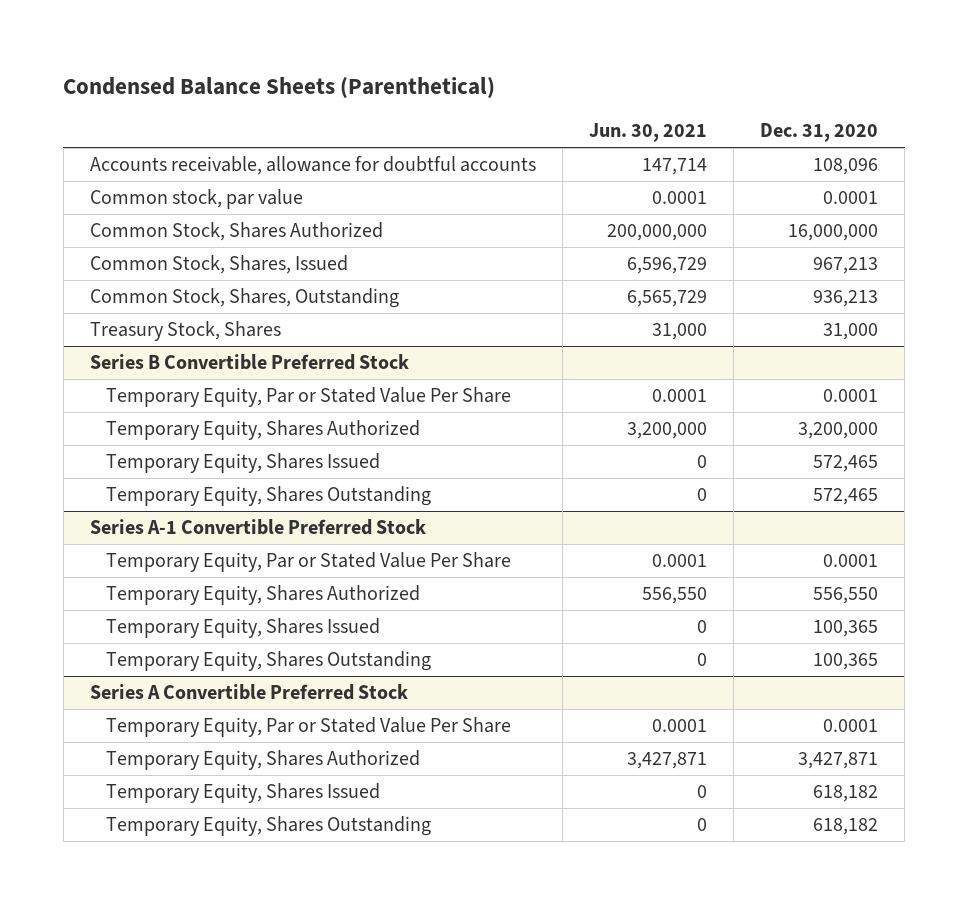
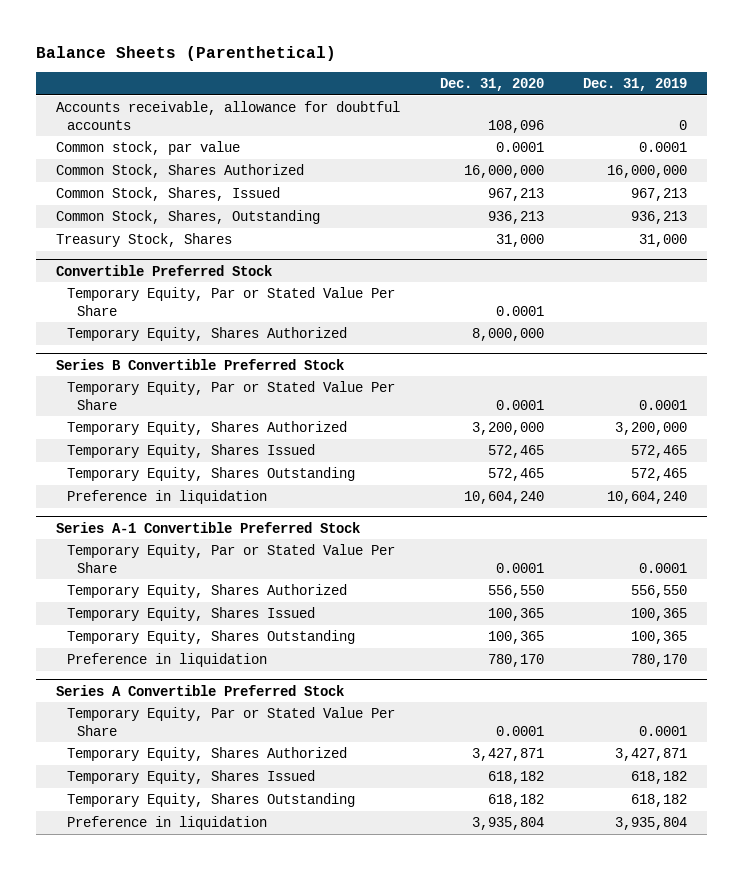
[63,76,496,99] Condensed Balance Sheets (Parenthetical) -> [36,46,337,62] Balance Sheets (Parenthetical)
[588,122,707,142] Jun. 30, 2021 -> none
none -> [583,78,688,92] Dec. 31, 2019
none -> [55,264,272,276] Convertible Preferred Stock
none -> [66,286,395,316] Temporary Equity, Par or Stated Value Per Share
none -> [66,326,347,341] Temporary Equity, Shares Authorized
none -> [66,489,267,504] Preference in liquidation
none -> [66,652,267,667] Preference in liquidation
none -> [66,815,267,830] Preference in liquidation

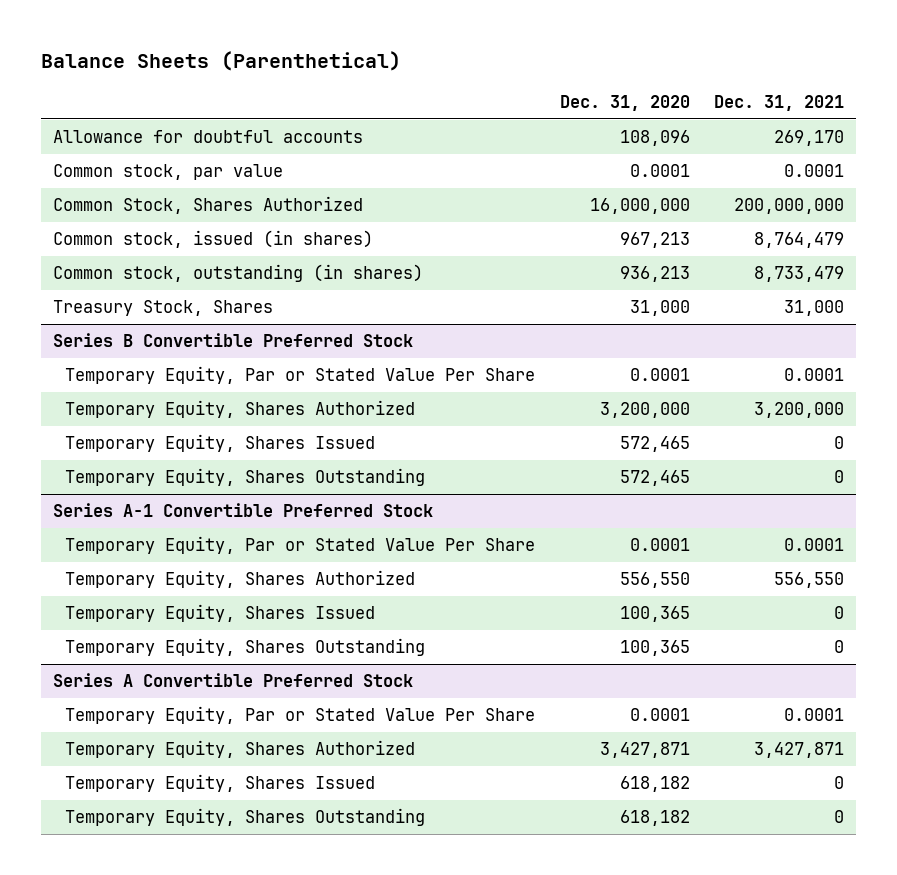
[583,78,688,92] Dec. 31, 2019 -> none
none -> [713,95,844,112] Dec. 31, 2021
[55,100,400,130] Accounts receivable, allowance for doubtful accounts -> [52,130,363,144] Allowance for doubtful accounts
[55,186,280,201] Common Stock, Shares, Issued -> [52,230,373,249] Common stock, issued (in shares)
[55,209,320,224] Common Stock, Shares, Outstanding -> [52,264,423,283] Common stock, outstanding (in shares)
[55,264,272,276] Convertible Preferred Stock -> none
[66,286,395,316] Temporary Equity, Par or Stated Value Per Share -> none
[66,326,347,341] Temporary Equity, Shares Authorized -> none
[66,489,267,504] Preference in liquidation -> none
[66,652,267,667] Preference in liquidation -> none
[66,815,267,830] Preference in liquidation -> none

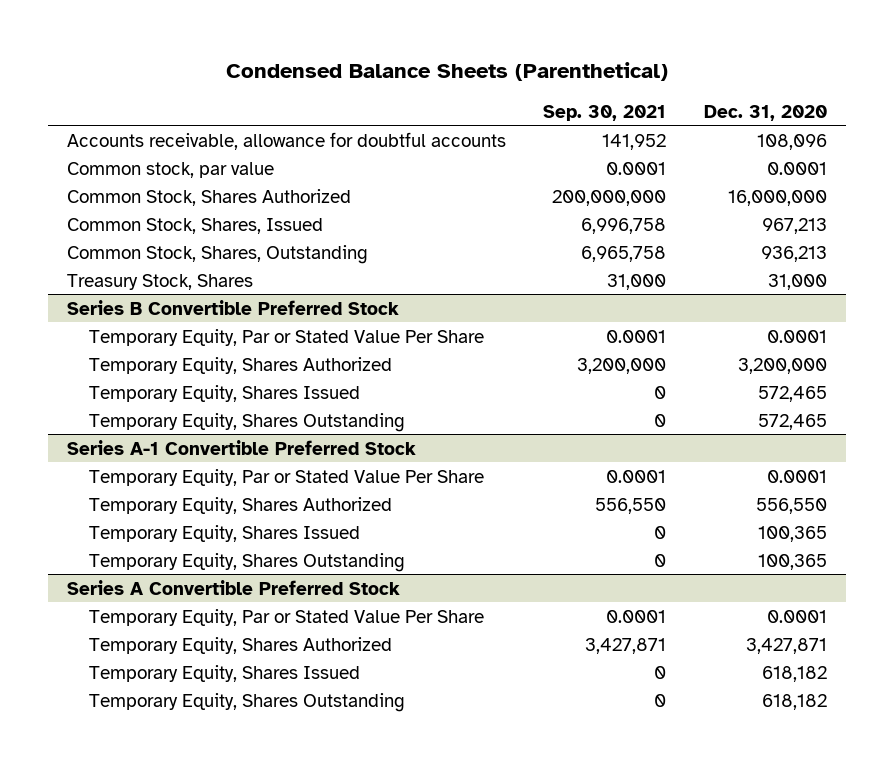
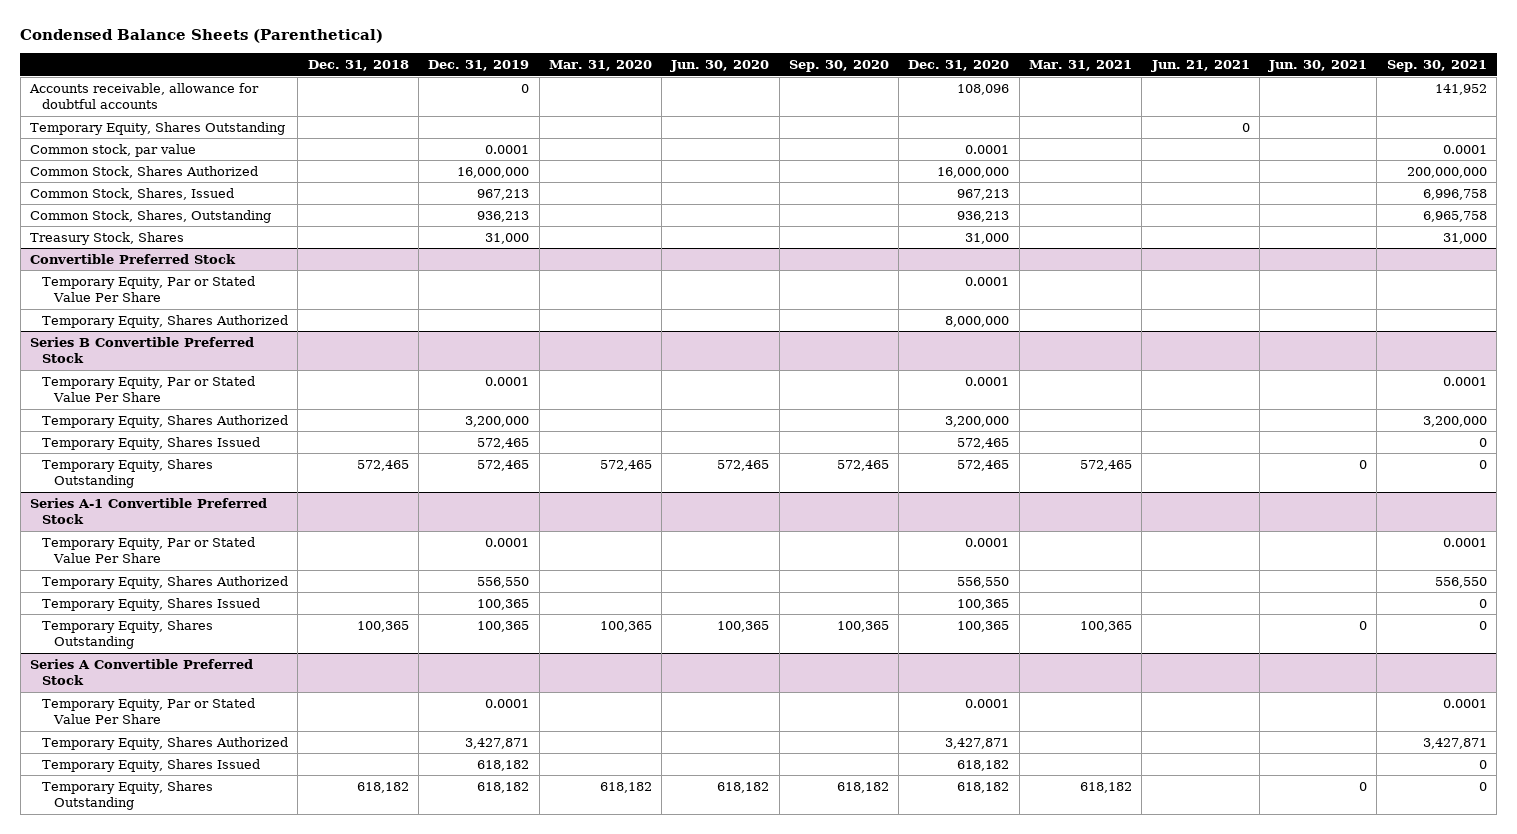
none -> [307,60,409,72] Dec. 31, 2018
none -> [428,60,530,72] Dec. 31, 2019
none -> [548,60,652,72] Mar. 31, 2020
none -> [670,60,770,73] Jun. 30, 2020
none -> [788,60,889,73] Sep. 30, 2020
none -> [1029,60,1133,72] Mar. 31, 2021
none -> [1150,60,1250,73] Jun. 21, 2021
none -> [1268,60,1368,73] Jun. 30, 2021
none -> [30,121,286,135] Temporary Equity, Shares Outstanding
none -> [30,253,237,264] Convertible Preferred Stock
none -> [42,275,256,303] Temporary Equity, Par or Stated Value Per Share
none -> [42,314,289,328] Temporary Equity, Shares Authorized

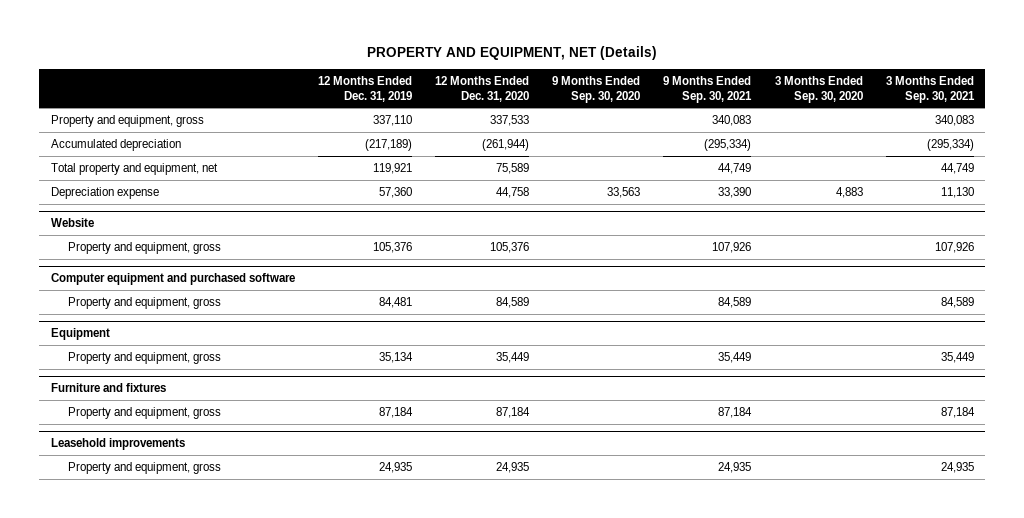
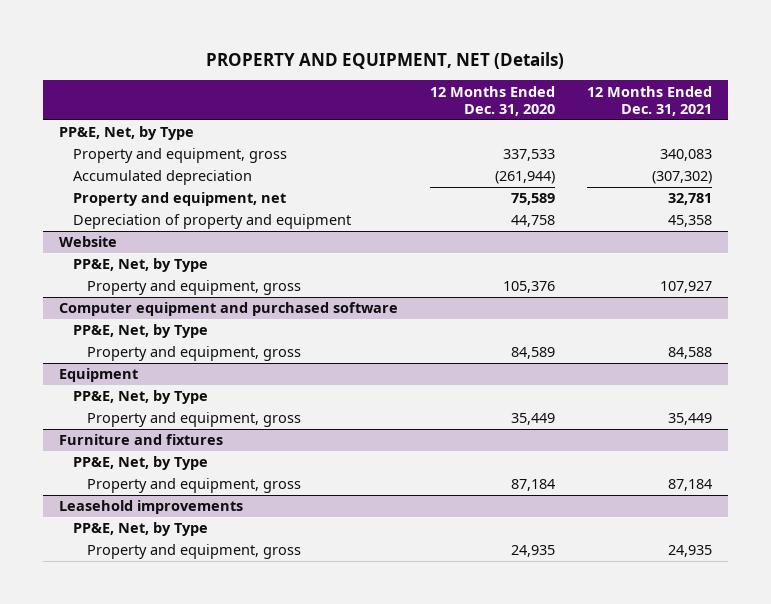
[317,76,412,102] 12 Months Ended Dec. 31, 2019 -> none
[552,76,641,103] 9 Months Ended Sep. 30, 2020 -> none
[663,76,753,103] 9 Months Ended Sep. 30, 2021 -> none
[774,76,863,103] 3 Months Ended Sep. 30, 2020 -> none
[885,76,975,103] 3 Months Ended Sep. 30, 2021 -> none
none -> [586,85,712,116] 12 Months Ended Dec. 31, 2021
none -> [58,126,194,141] PP&E, Net, by Type
[50,162,218,175] Total property and equipment, net -> [72,192,286,207] Property and equipment, net
[50,186,159,199] Depreciation expense -> [72,214,351,230] Depreciation of property and equipment
none -> [72,258,208,273] PP&E, Net, by Type
none -> [72,324,208,339] PP&E, Net, by Type
none -> [72,390,208,405] PP&E, Net, by Type
none -> [72,456,208,471] PP&E, Net, by Type
none -> [72,522,208,537] PP&E, Net, by Type

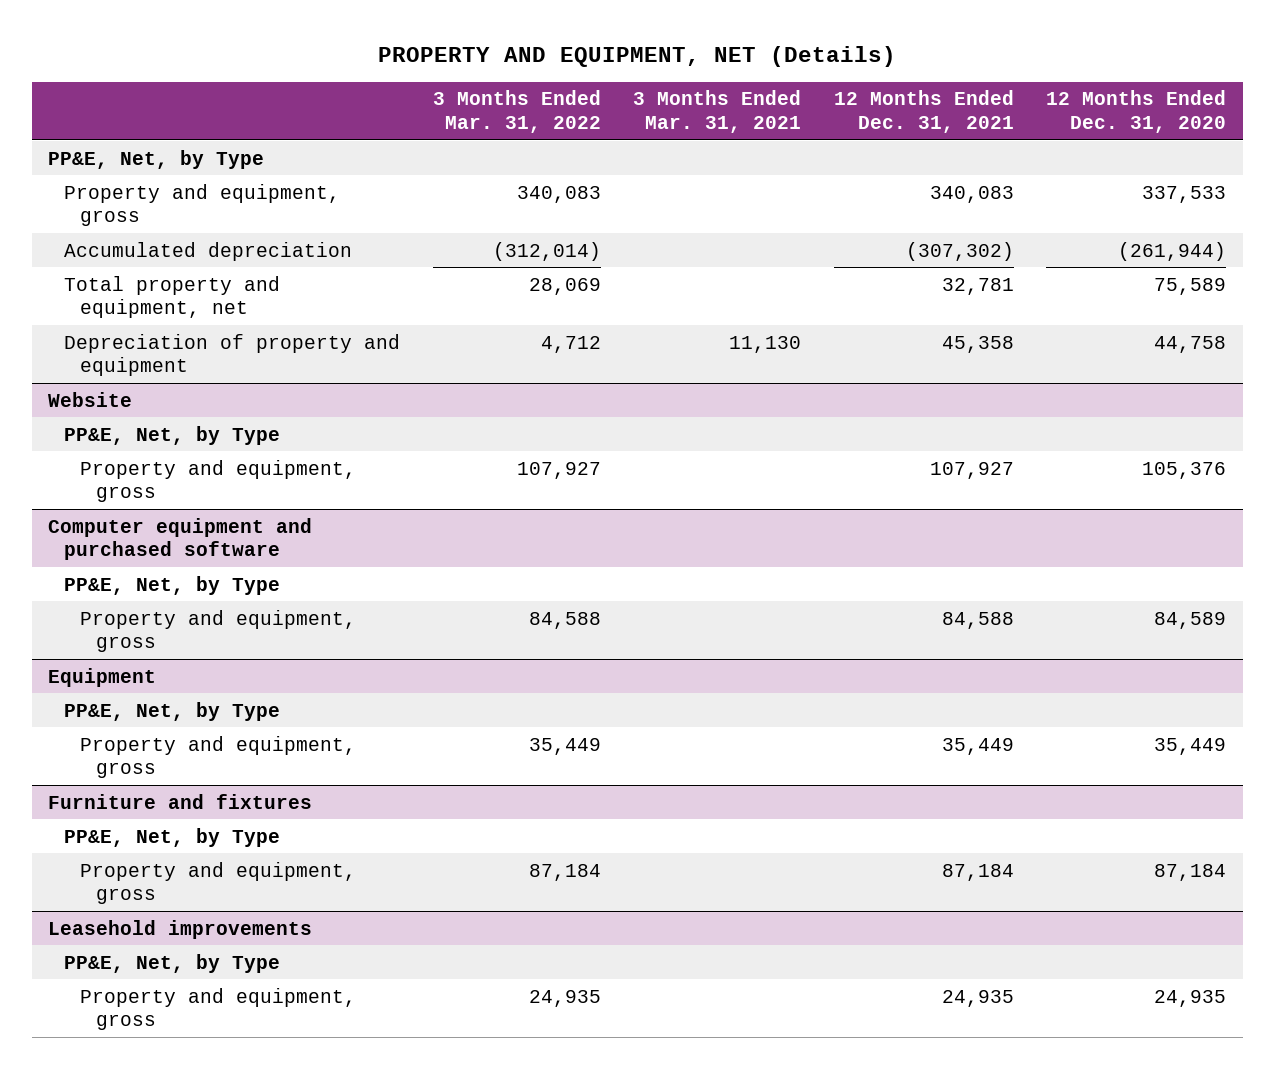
none -> [432,90,601,134] 3 Months Ended Mar. 31, 2022
none -> [633,90,802,134] 3 Months Ended Mar. 31, 2021
[72,192,286,207] Property and equipment, net -> [64,275,281,319] Total property and equipment, net

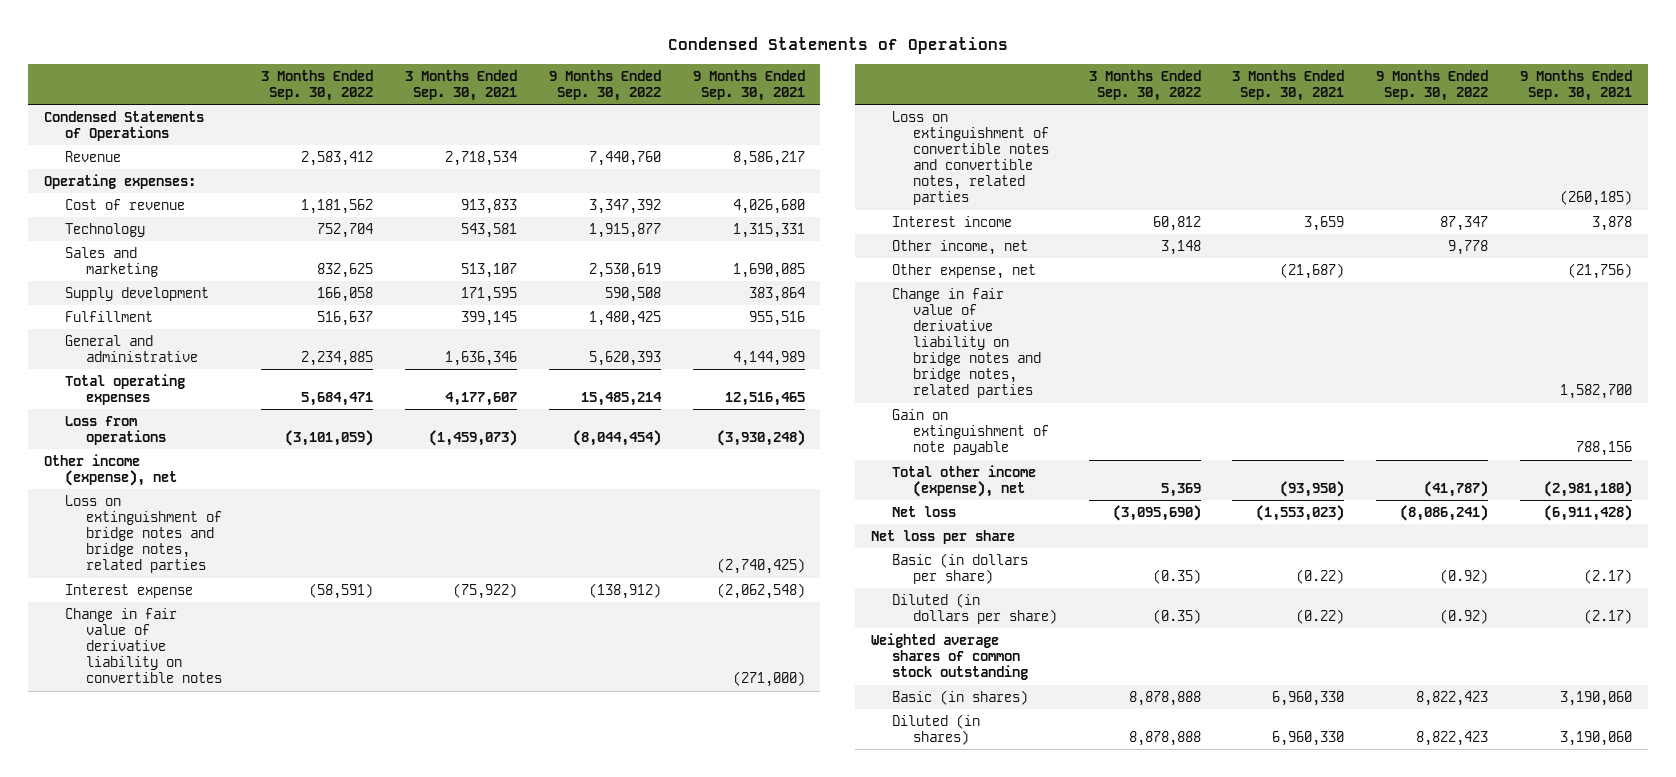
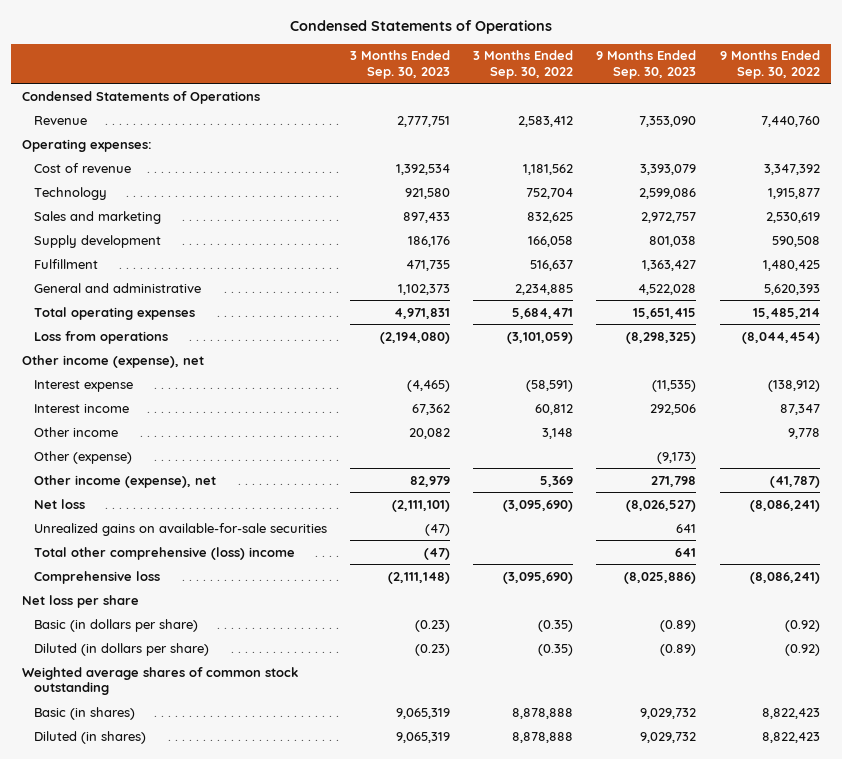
[405,69,518,101] 3 Months Ended Sep. 30, 2021 -> none
[692,69,805,101] 9 Months Ended Sep. 30, 2021 -> none
none -> [350,50,451,79] 3 Months Ended Sep. 30, 2023
none -> [596,50,697,79] 9 Months Ended Sep. 30, 2023
[64,495,222,574] Loss on extinguishment of bridge notes and bridge notes, related parties -> none
[64,608,222,684] Change in fair value of derivative liability on convertible notes -> none
[892,111,1049,206] Loss on extinguishment of convertible notes and convertible notes, related parties -> none
[892,288,1041,399] Change in fair value of derivative liability on bridge notes and bridge notes, related parties -> none
[892,409,1049,456] Gain on extinguishment of note payable -> none
[892,240,1029,256] Other income, net -> [33,426,118,437] Other income
[892,264,1037,280] Other expense, net -> [33,450,132,464] Other (expense)
[892,465,1037,498] Total other income (expense), net -> [33,474,216,488] Other income (expense), net
none -> [33,522,327,536] Unrealized gains on available-for-sale securities
none -> [33,546,295,560] Total other comprehensive (loss) income
none -> [33,570,160,584] Comprehensive loss

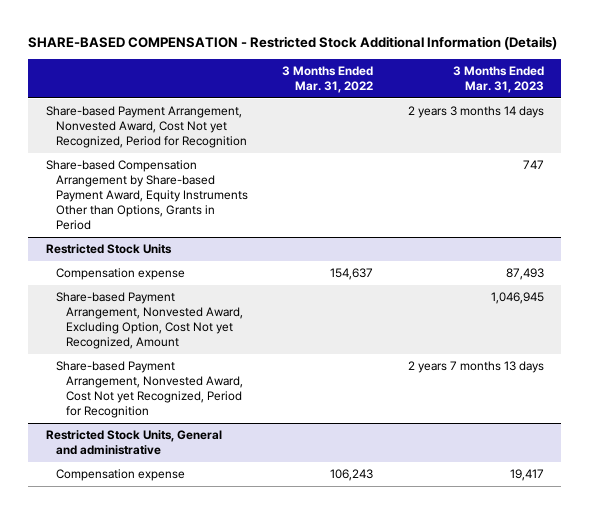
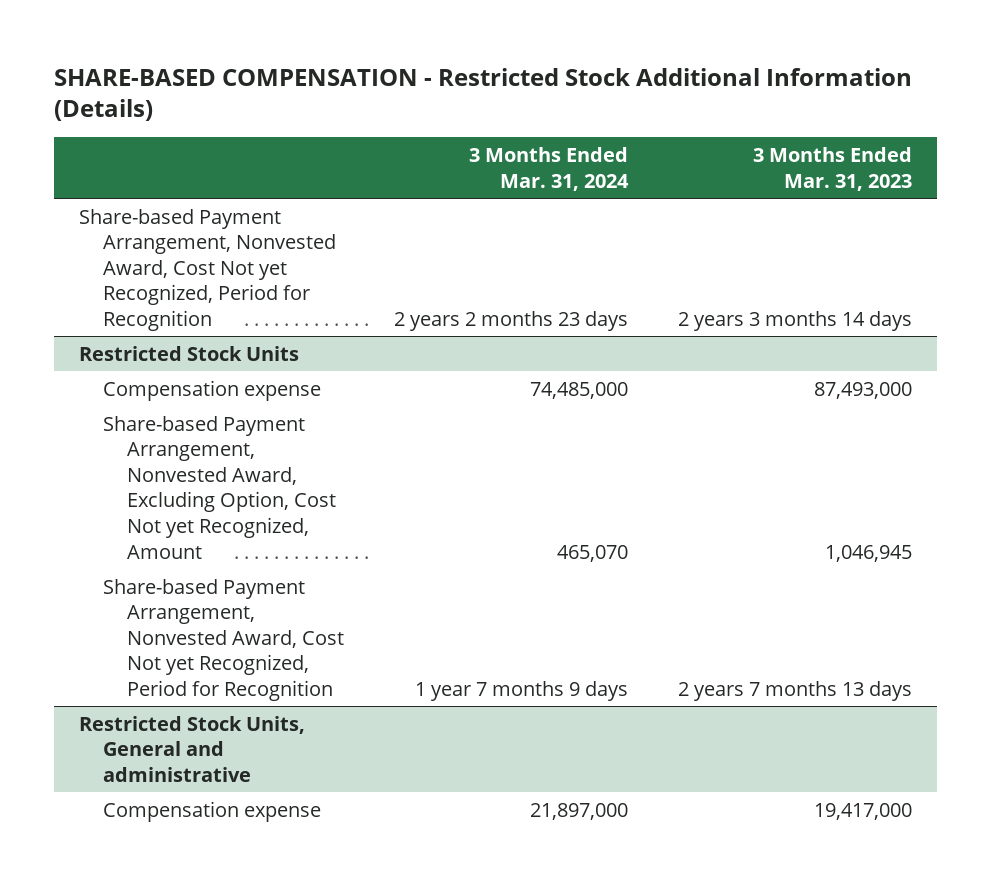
[282,66,374,94] 3 Months Ended Mar. 31, 2022 -> none
none -> [469,147,630,191] 3 Months Ended Mar. 31, 2024
[45,160,248,230] Share-based Compensation Arrangement by Share-based Payment Award, Equity Instruments Other than Options, Grants in Period -> none
[506,268,545,281] 87,493 -> [814,381,913,399] 87,493,000
[510,469,545,482] 19,417 -> [814,802,913,820] 19,417,000

